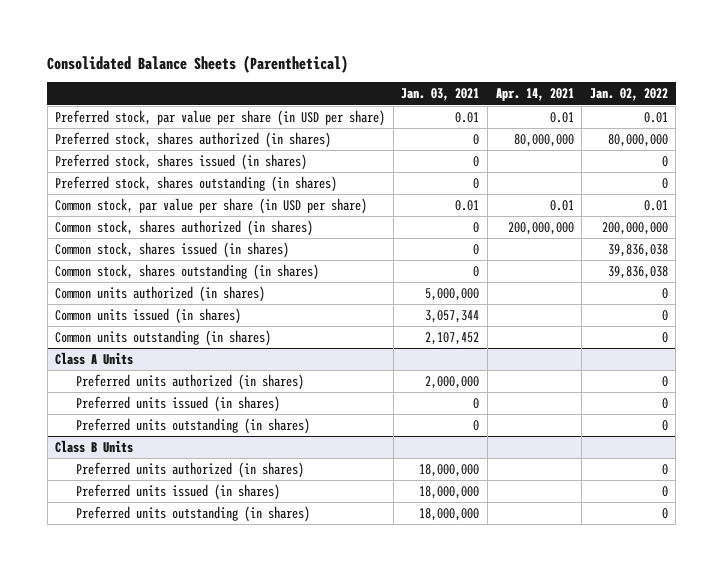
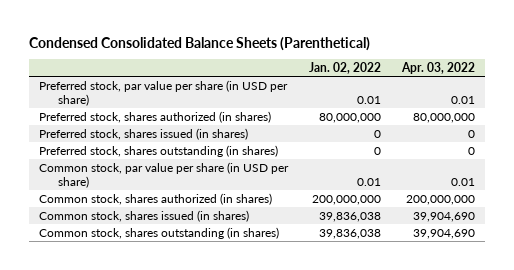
[47,54,349,73] Consolidated Balance Sheets (Parenthetical) -> [29,36,371,51] Condensed Consolidated Balance Sheets (Parenthetical)
[401,88,480,102] Jan. 03, 2021 -> none
[495,88,574,102] Apr. 14, 2021 -> none
none -> [400,62,475,75] Apr. 03, 2022
[55,285,266,302] Common units authorized (in shares) -> none
[55,307,242,324] Common units issued (in shares) -> none
[55,329,272,346] Common units outstanding (in shares) -> none
[55,351,134,365] Class A Units -> none
[75,373,304,390] Preferred units authorized (in shares) -> none
[75,395,280,412] Preferred units issued (in shares) -> none
[75,417,310,434] Preferred units outstanding (in shares) -> none
[55,439,134,453] Class B Units -> none
[75,461,304,478] Preferred units authorized (in shares) -> none
[75,483,280,500] Preferred units issued (in shares) -> none
[75,505,310,522] Preferred units outstanding (in shares) -> none

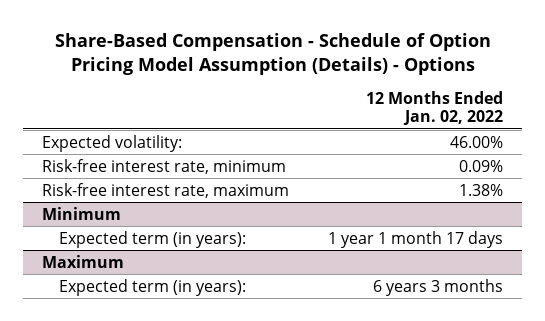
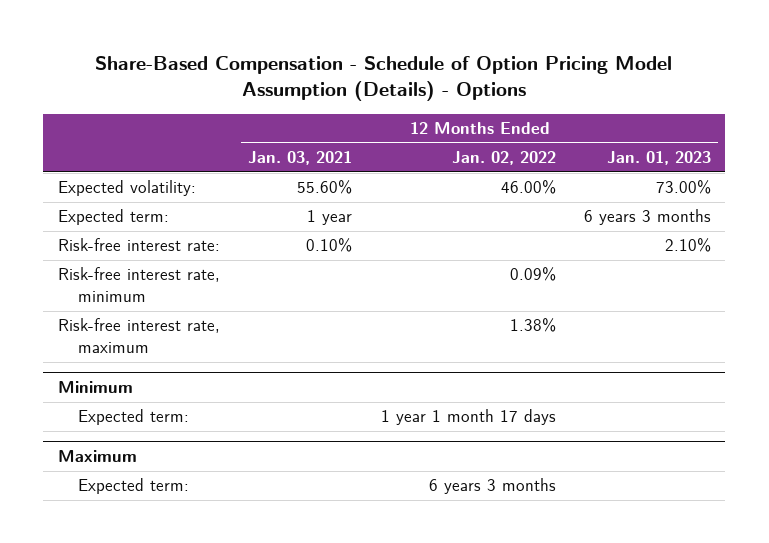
none -> [248,151,353,166] Jan. 03, 2021
none -> [607,151,712,166] Jan. 01, 2023
none -> [57,209,169,226] Expected term:
none -> [57,238,220,252] Risk-free interest rate:
[58,230,246,248] Expected term (in years): -> [78,409,190,426] Expected term:
[58,278,246,296] Expected term (in years): -> [78,478,190,495] Expected term:

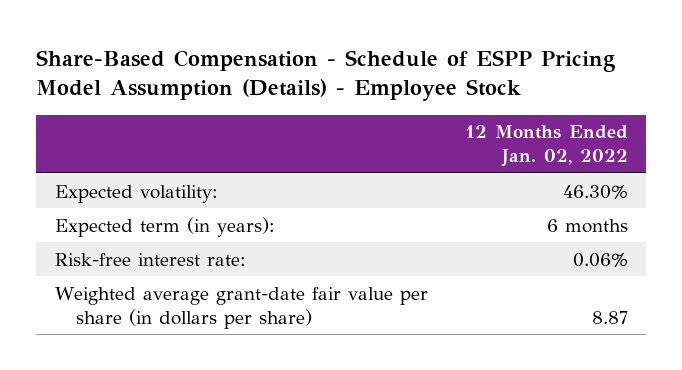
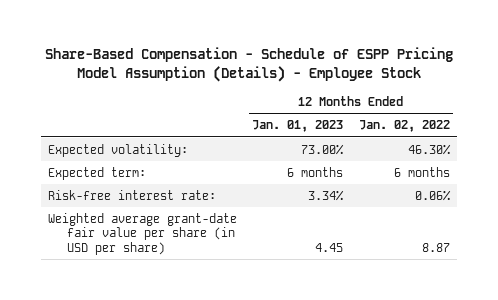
none -> [252,120,344,133] Jan. 01, 2023
[54,216,275,237] Expected term (in years): -> [48,166,147,180] Expected term:
[54,286,428,329] Weighted average grant-date fair value per share (in dollars per share) -> [48,212,238,255] Weighted average grant-date fair value per share (in USD per share)

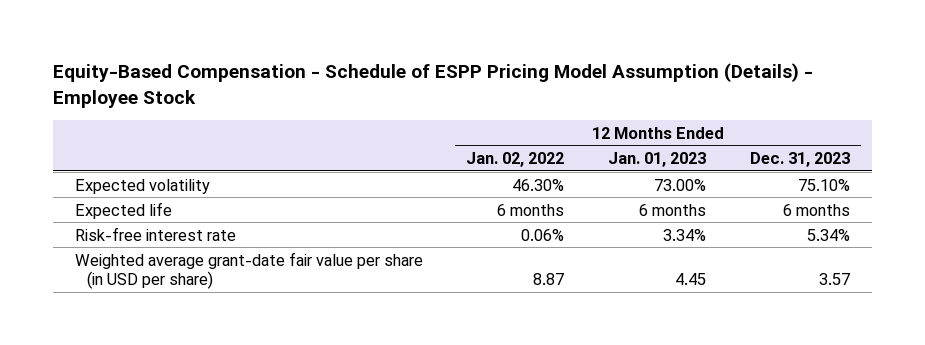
[44,47,453,83] Share-Based Compensation - Schedule of ESPP Pricing Model Assumption (Details) - Employee Stock -> [52,63,813,108] Equity-Based Compensation - Schedule of ESPP Pricing Model Assumption (Details) - Employee Stock
none -> [750,152,851,168] Dec. 31, 2023
[48,143,189,157] Expected volatility: -> [74,178,210,194] Expected volatility
[48,166,147,180] Expected term: -> [74,201,172,219] Expected life
[48,189,217,200] Risk-free interest rate: -> [74,226,236,241] Risk-free interest rate

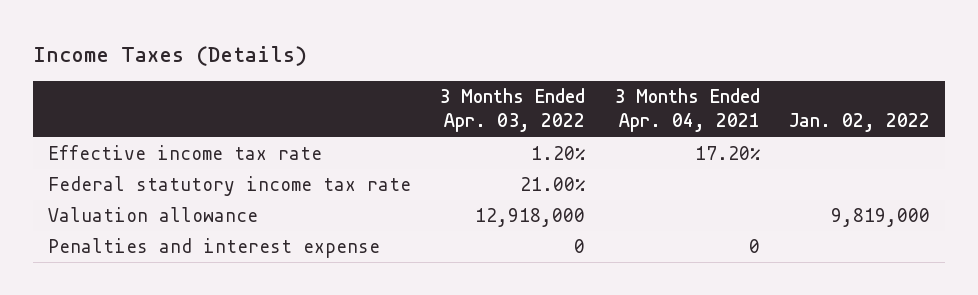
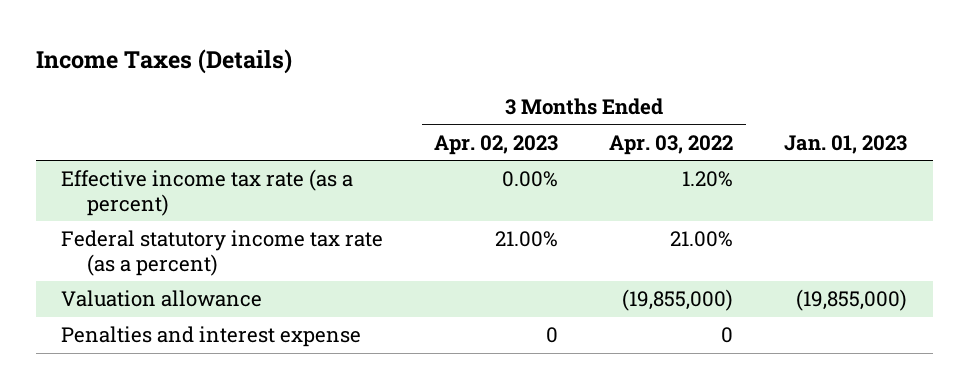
[614,88,761,133] 3 Months Ended Apr. 04, 2021 -> none
[789,113,931,133] Jan. 02, 2022 -> none
none -> [434,134,559,155] Apr. 02, 2023
none -> [784,134,908,154] Jan. 01, 2023
[47,145,322,161] Effective income tax rate -> [61,169,354,216] Effective income tax rate (as a percent)
[47,176,411,197] Federal statutory income tax rate -> [61,230,384,276] Federal statutory income tax rate (as a percent)
[475,208,586,228] 12,918,000 -> [622,289,734,312] (19,855,000)

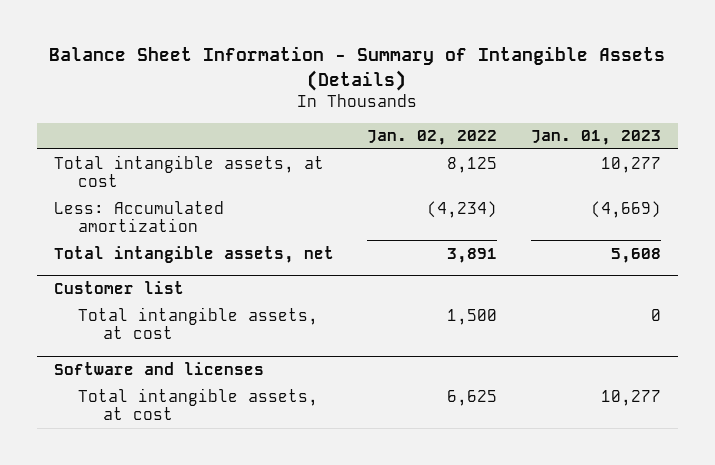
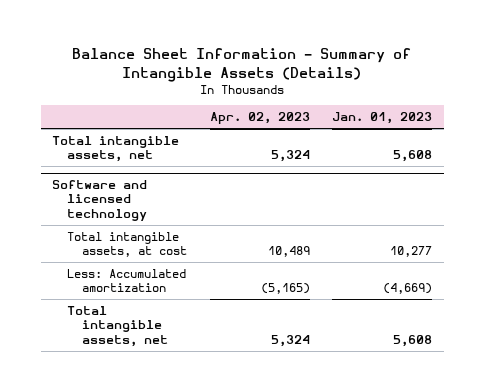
[367,130,498,146] Jan. 02, 2022 -> none
none -> [209,112,310,125] Apr. 02, 2023
none -> [52,135,180,163] Total intangible assets, net
none -> [52,180,148,221] Software and licensed technology
[53,281,184,295] Customer list -> none
[78,306,319,340] Total intangible assets, at cost -> none
[53,362,264,376] Software and licenses -> none
[78,387,319,421] Total intangible assets, at cost -> none

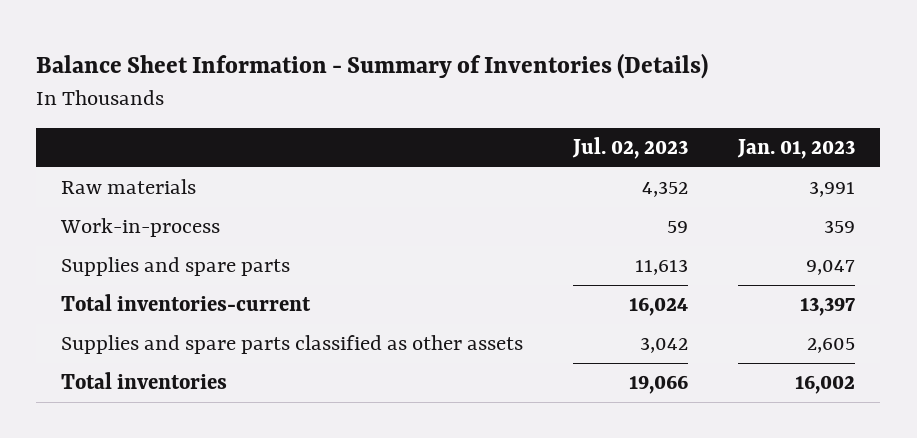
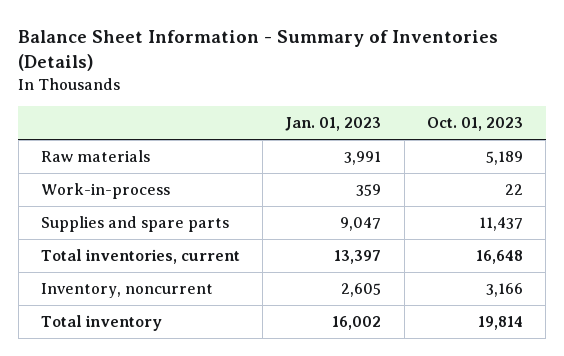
[572,137,689,160] Jul. 02, 2023 -> none
none -> [427,117,524,132] Oct. 01, 2023
[61,294,312,312] Total inventories-current -> [40,249,240,265] Total inventories, current
[61,335,524,355] Supplies and spare parts classified as other assets -> [40,283,213,299] Inventory, noncurrent
[61,372,228,390] Total inventories -> [40,315,162,332] Total inventory

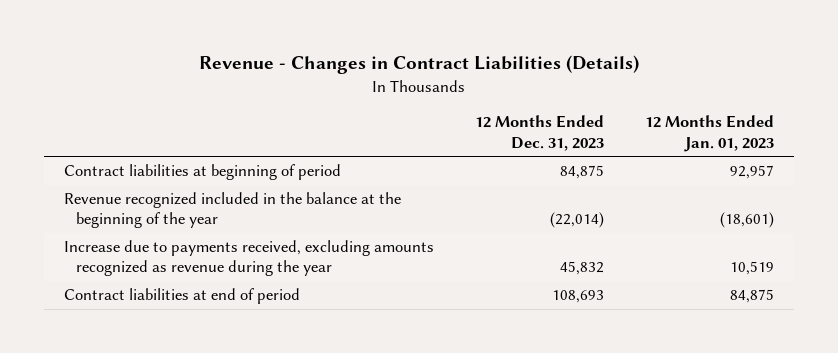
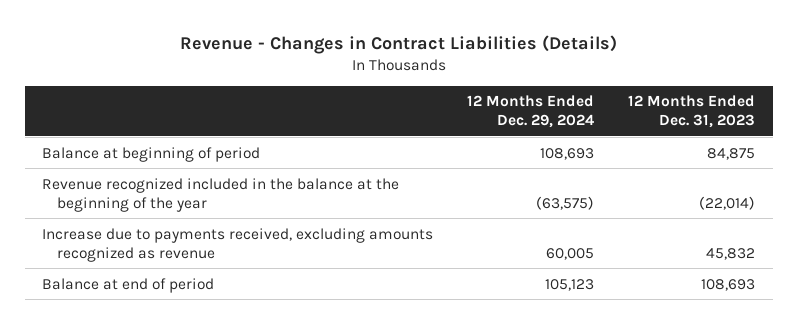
[644,115,774,152] 12 Months Ended Jan. 01, 2023 -> none
none -> [467,95,595,129] 12 Months Ended Dec. 29, 2024
[64,164,342,181] Contract liabilities at beginning of period -> [42,146,261,162] Balance at beginning of period
[64,240,435,277] Increase due to payments received, excluding amounts recognized as revenue during the year -> [42,227,434,262] Increase due to payments received, excluding amounts recognized as revenue
[64,288,301,305] Contract liabilities at end of period -> [42,277,215,293] Balance at end of period

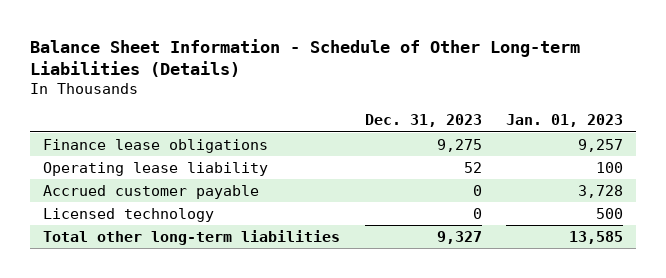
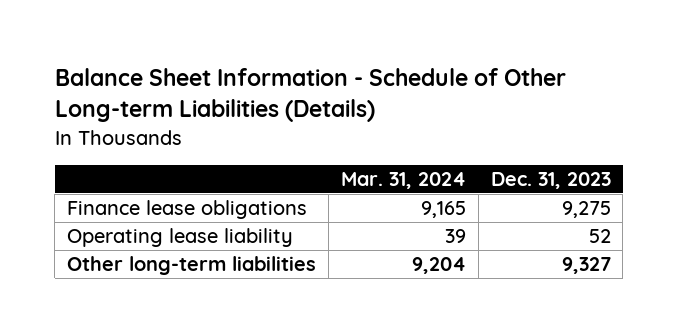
[506,114,624,128] Jan. 01, 2023 -> none
none -> [340,171,466,189] Mar. 31, 2024
[42,184,259,199] Accrued customer payable -> none
[42,207,214,222] Licensed technology -> none
[42,229,340,245] Total other long-term liabilities -> [67,256,317,276] Other long-term liabilities

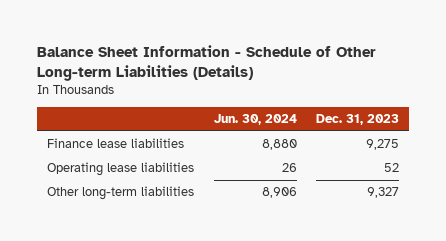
[340,171,466,189] Mar. 31, 2024 -> none
none -> [213,114,297,126] Jun. 30, 2024
[67,200,308,220] Finance lease obligations -> [46,138,184,149] Finance lease liabilities
[67,228,294,248] Operating lease liability -> [46,162,194,177] Operating lease liabilities

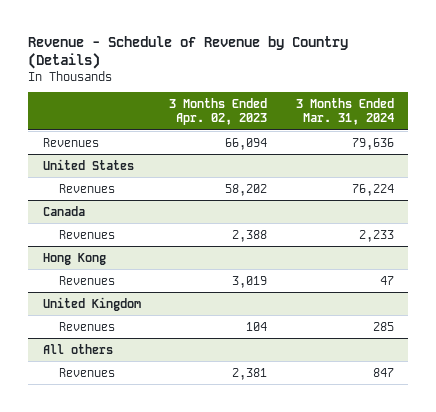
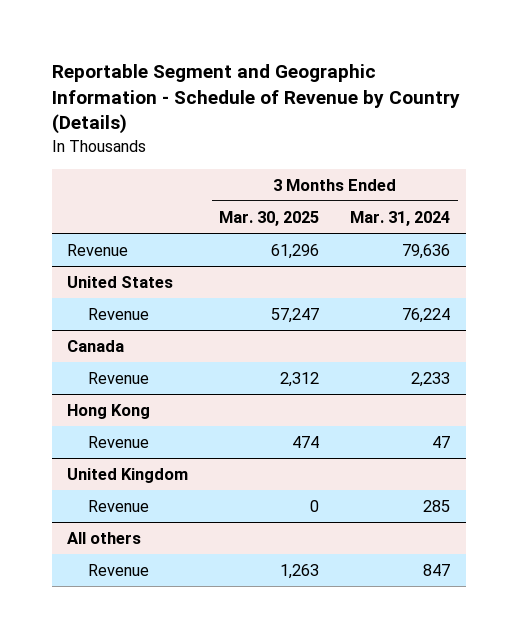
[28,35,349,69] Revenue - Schedule of Revenue by Country (Details) -> [51,63,460,135] Reportable Segment and Geographic Information - Schedule of Revenue by Country (Details)
[169,97,268,126] 3 Months Ended Apr. 02, 2023 -> none
none -> [219,210,320,226] Mar. 30, 2025
[42,137,99,147] Revenues -> [67,244,129,257] Revenue
[58,183,115,193] Revenues -> [88,308,150,321] Revenue
[58,229,115,239] Revenues -> [88,372,150,385] Revenue
[58,275,115,285] Revenues -> [88,436,150,449] Revenue
[58,321,115,331] Revenues -> [88,500,150,513] Revenue
[58,367,115,377] Revenues -> [88,564,150,577] Revenue

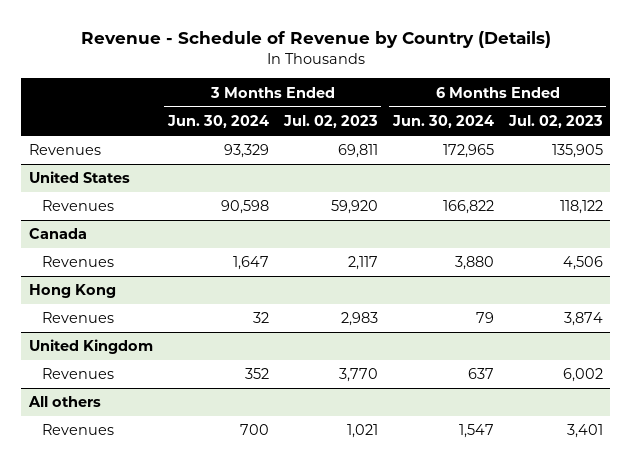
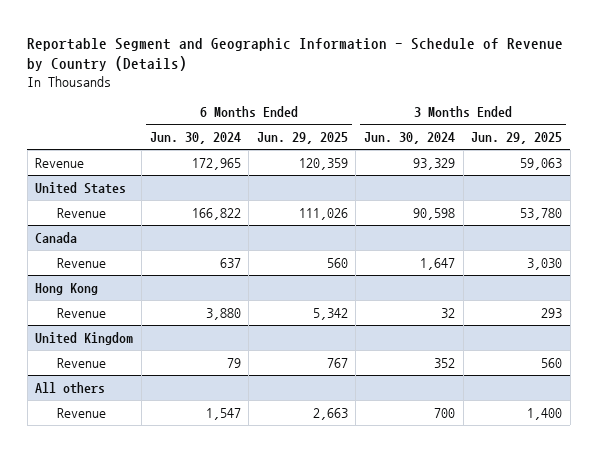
[80,30,551,48] Revenue - Schedule of Revenue by Country (Details) -> [27,37,564,72] Reportable Segment and Geographic Information - Schedule of Revenue by Country (Details)
[282,115,378,129] Jul. 02, 2023 -> none
[507,115,603,129] Jul. 02, 2023 -> none
none -> [256,131,348,144] Jun. 29, 2025
none -> [471,131,563,144] Jun. 29, 2025
[28,144,101,156] Revenues -> [35,157,85,168] Revenue
[41,200,114,212] Revenues -> [56,207,106,218] Revenue
[41,256,114,268] Revenues -> none
none -> [56,257,106,268] Revenue
[41,312,114,324] Revenues -> none
none -> [56,307,106,318] Revenue
[41,368,114,380] Revenues -> none
none -> [56,357,106,368] Revenue
[41,424,114,436] Revenues -> [56,407,106,418] Revenue

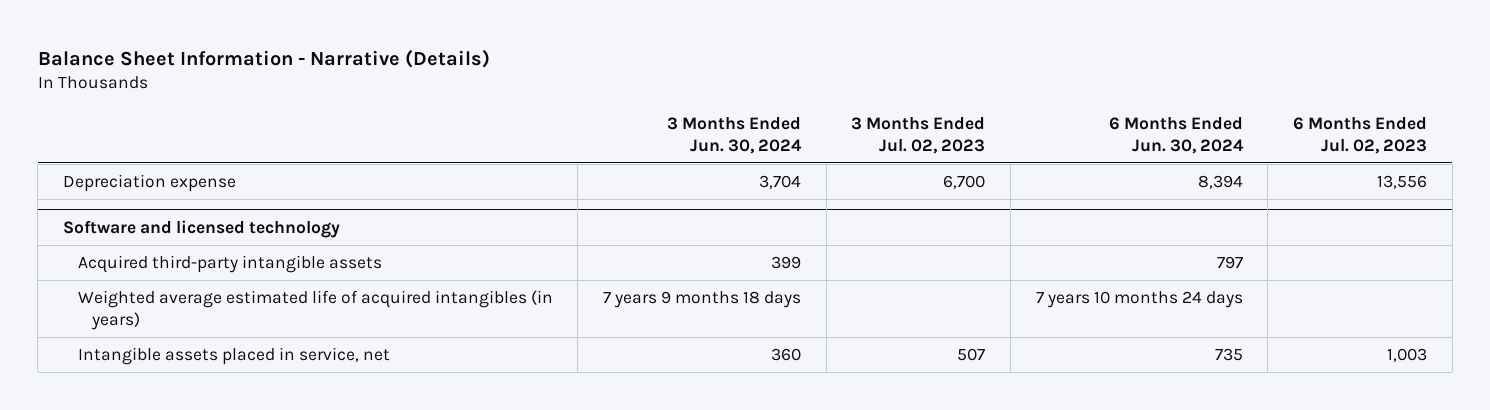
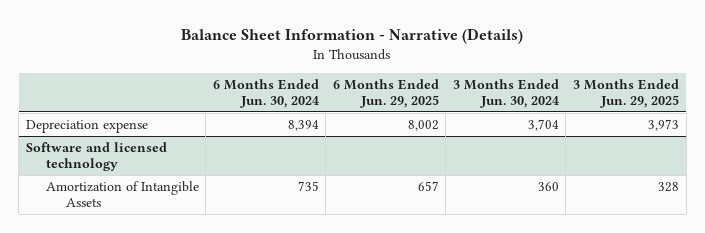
[851,117,986,154] 3 Months Ended Jul. 02, 2023 -> none
[1293,117,1428,154] 6 Months Ended Jul. 02, 2023 -> none
none -> [332,78,439,108] 6 Months Ended Jun. 29, 2025
none -> [572,78,679,108] 3 Months Ended Jun. 29, 2025
[77,255,382,274] Acquired third-party intangible assets -> none
[77,290,553,330] Weighted average estimated life of acquired intangibles (in years) -> none
[77,347,390,366] Intangible assets placed in service, net -> [45,181,199,208] Amortization of Intangible Assets

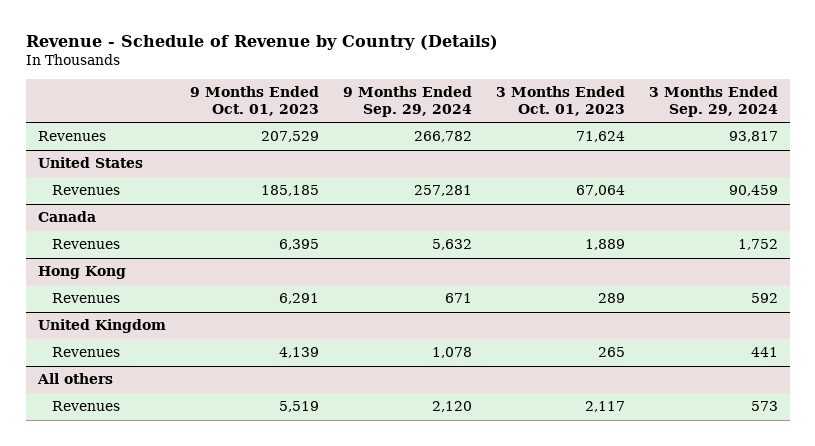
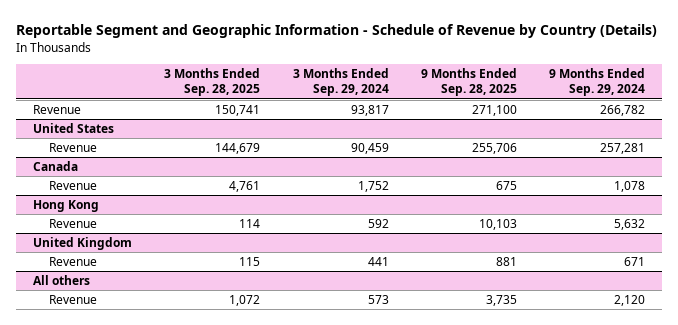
[25,34,498,50] Revenue - Schedule of Revenue by Country (Details) -> [16,24,658,39] Reportable Segment and Geographic Information - Schedule of Revenue by Country (Details)
[189,86,319,116] 9 Months Ended Oct. 01, 2023 -> none
[495,86,625,116] 3 Months Ended Oct. 01, 2023 -> none
none -> [164,67,261,97] 3 Months Ended Sep. 28, 2025
none -> [420,67,517,97] 9 Months Ended Sep. 28, 2025
[37,131,106,142] Revenues -> [32,105,81,115] Revenue
[51,185,120,196] Revenues -> [49,143,98,153] Revenue
[51,239,120,250] Revenues -> none
none -> [49,181,98,191] Revenue
[51,293,120,304] Revenues -> none
none -> [49,219,98,229] Revenue
[51,347,120,358] Revenues -> none
none -> [49,257,98,267] Revenue
[51,401,120,412] Revenues -> [49,295,98,305] Revenue

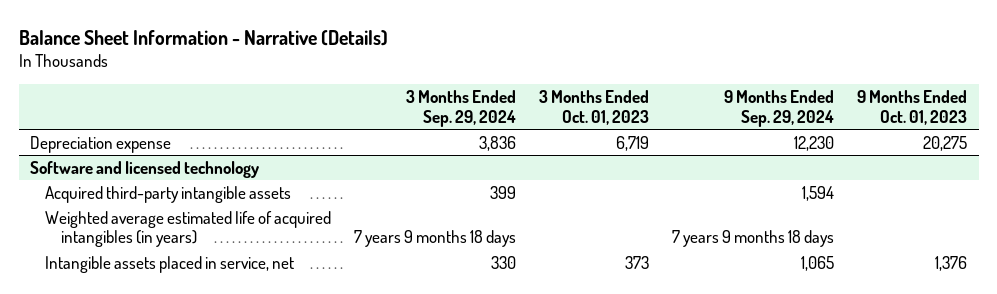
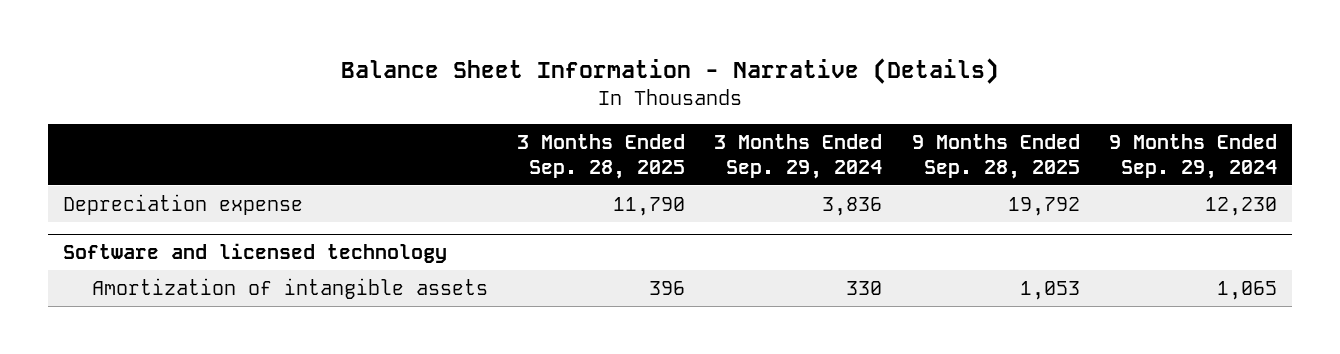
[539,90,650,125] 3 Months Ended Oct. 01, 2023 -> none
[857,90,968,125] 9 Months Ended Oct. 01, 2023 -> none
none -> [517,134,686,179] 3 Months Ended Sep. 28, 2025
none -> [911,134,1080,179] 9 Months Ended Sep. 28, 2025
[45,185,292,203] Acquired third-party intangible assets -> none
[45,210,332,248] Weighted average estimated life of acquired intangibles (in years) -> none
[45,255,295,273] Intangible assets placed in service, net -> [91,277,488,299] Amortization of intangible assets

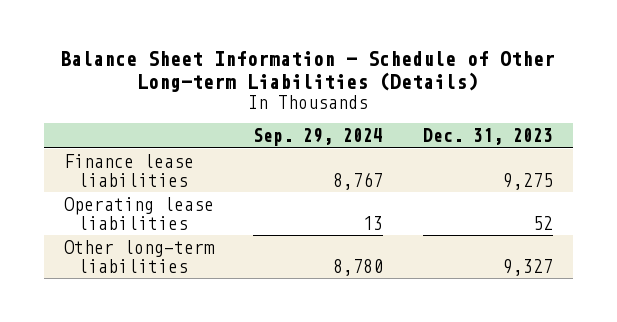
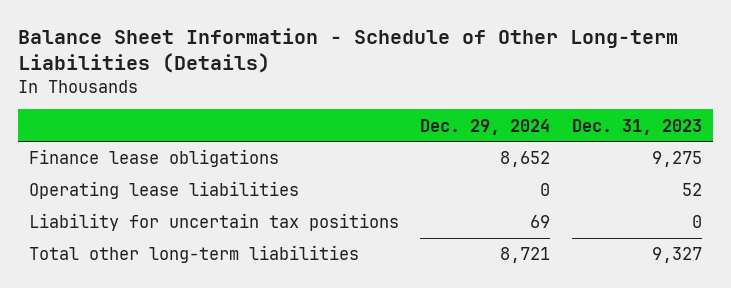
[253,128,384,147] Sep. 29, 2024 -> none
none -> [420,118,551,135] Dec. 29, 2024
[63,153,194,187] Finance lease liabilities -> [28,149,279,168] Finance lease obligations
none -> [28,213,399,232] Liability for uncertain tax positions
[63,239,215,273] Other long-term liabilities -> [28,245,359,264] Total other long-term liabilities

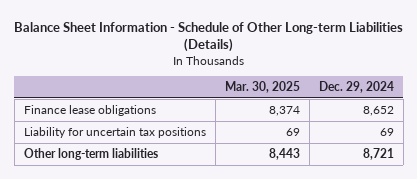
[572,118,703,135] Dec. 31, 2023 -> none
none -> [224,81,300,94] Mar. 30, 2025
[28,181,299,200] Operating lease liabilities -> none
[28,245,359,264] Total other long-term liabilities -> [23,147,158,160] Other long-term liabilities

